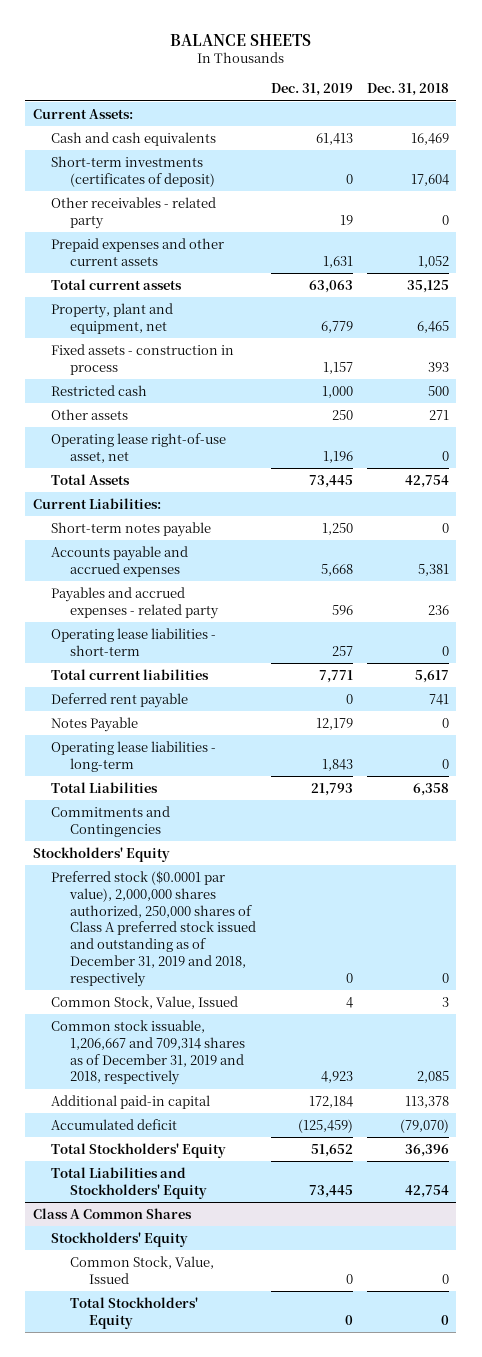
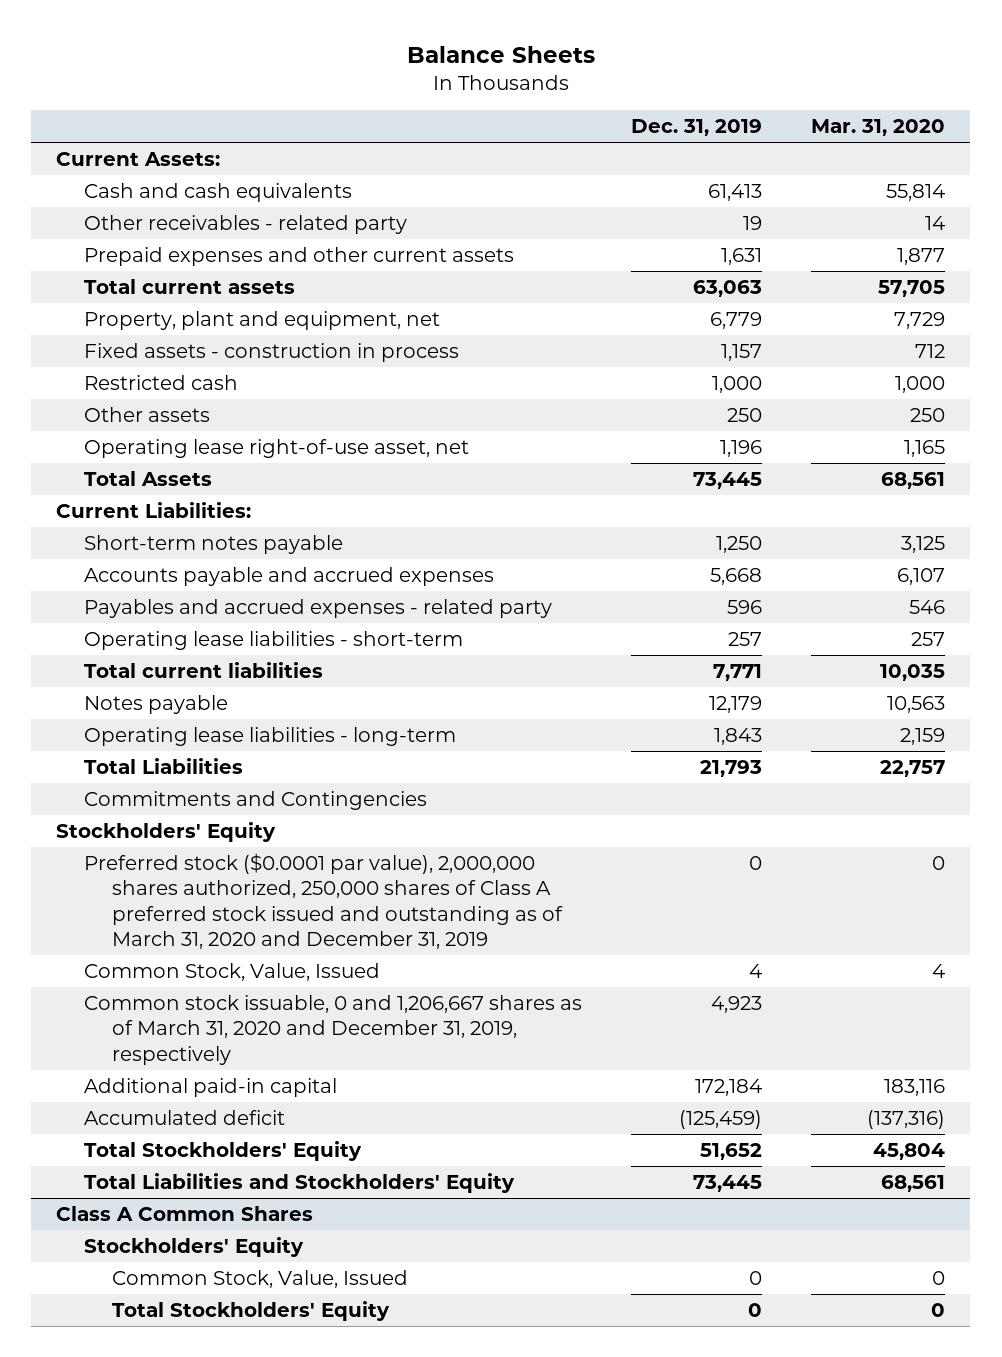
[169,33,311,46] BALANCE SHEETS -> [406,45,595,63] Balance Sheets
[367,83,450,97] Dec. 31, 2018 -> none
none -> [811,119,946,137] Mar. 31, 2020
[51,155,216,187] Short-term investments (certificates of deposit) -> none
[51,692,189,708] Deferred rent payable -> none
[51,716,139,732] Notes Payable -> [84,695,229,715] Notes payable
[51,870,257,988] Preferred stock ($0.0001 par value), 2,000,000 shares authorized, 250,000 shares of Class A preferred stock issued and outstanding as of December 31, 2019 and 2018, respectively -> [84,853,563,950] Preferred stock ($0.0001 par value), 2,000,000 shares authorized, 250,000 shares of Class A preferred stock issued and outstanding as of March 31, 2020 and December 31, 2019
[51,1019,246,1086] Common stock issuable, 1,206,667 and 709,314 shares as of December 31, 2019 and 2018, respectively -> [84,995,583,1065] Common stock issuable, 0 and 1,206,667 shares as of March 31, 2020 and December 31, 2019, respectively

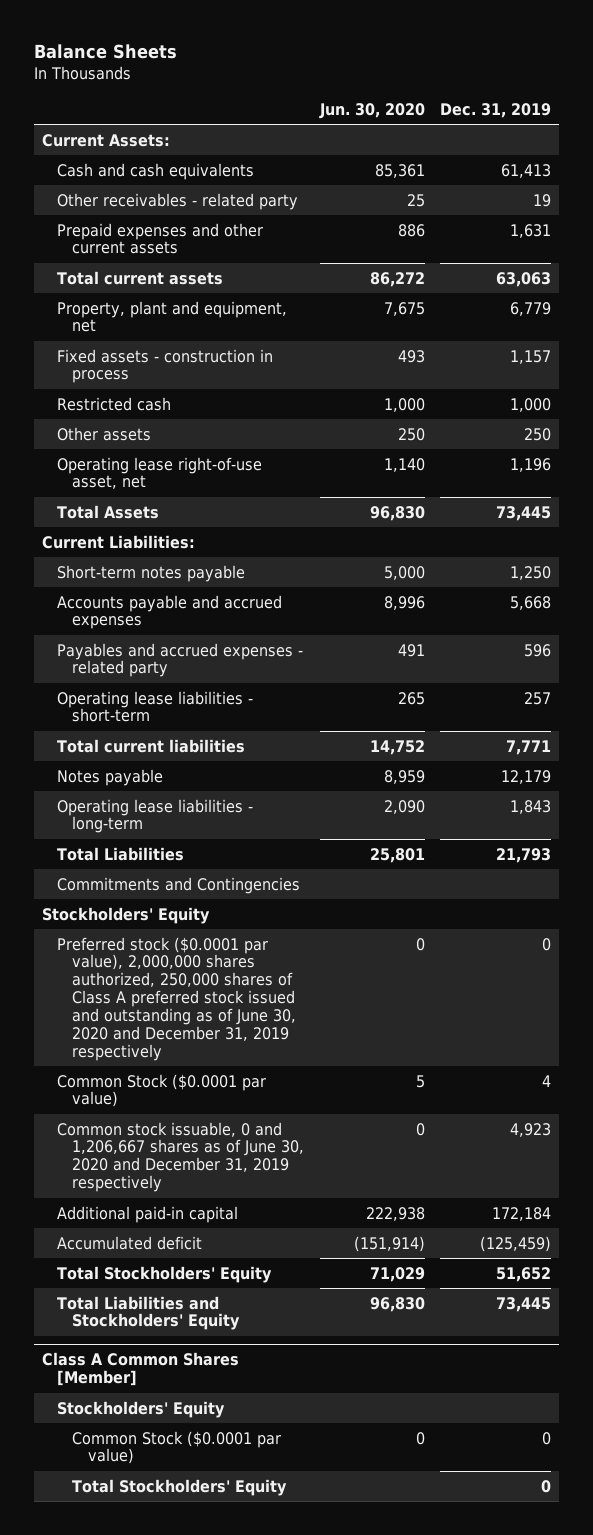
[811,119,946,137] Mar. 31, 2020 -> none
none -> [318,102,425,119] Jun. 30, 2020
[84,853,563,950] Preferred stock ($0.0001 par value), 2,000,000 shares authorized, 250,000 shares of Class A preferred stock issued and outstanding as of March 31, 2020 and December 31, 2019 -> [57,936,297,1062] Preferred stock ($0.0001 par value), 2,000,000 shares authorized, 250,000 shares of Class A preferred stock issued and outstanding as of June 30, 2020 and December 31, 2019 respectively
[84,963,381,982] Common Stock, Value, Issued -> [57,1073,267,1108] Common Stock ($0.0001 par value)
[84,995,583,1065] Common stock issuable, 0 and 1,206,667 shares as of March 31, 2020 and December 31, 2019, respectively -> [57,1121,305,1193] Common stock issuable, 0 and 1,206,667 shares as of June 30, 2020 and December 31, 2019 respectively
[56,1206,314,1222] Class A Common Shares -> [42,1352,240,1387] Class A Common Shares [Member]
[111,1270,408,1289] Common Stock, Value, Issued -> [72,1430,282,1465] Common Stock ($0.0001 par value)

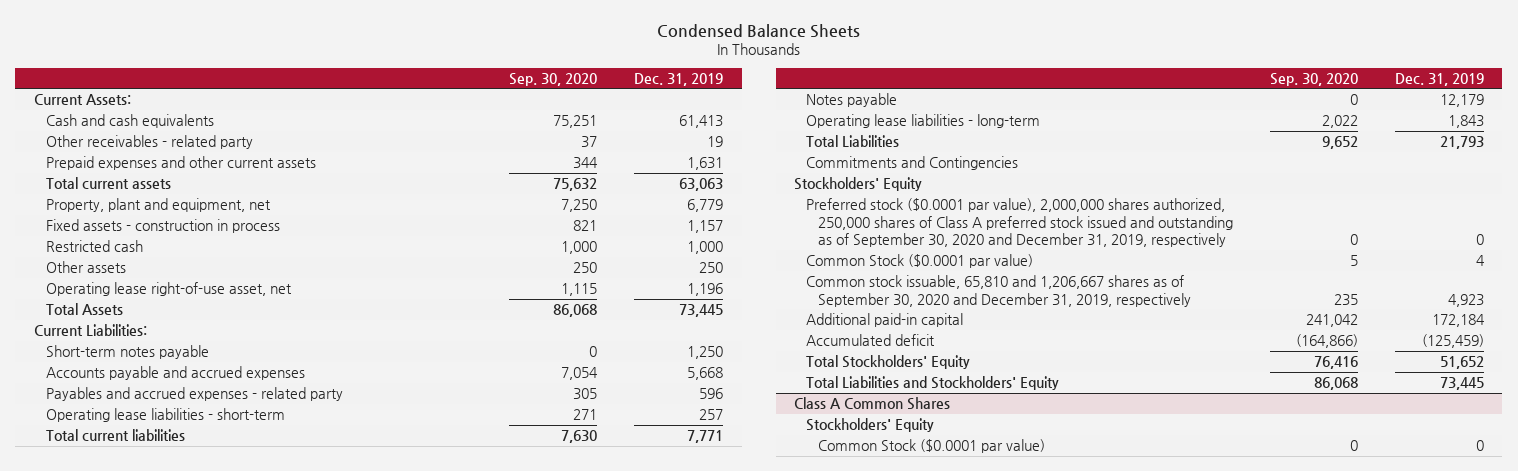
[34,44,178,60] Balance Sheets -> [656,24,860,39] Condensed Balance Sheets
[318,102,425,119] Jun. 30, 2020 -> none
none -> [509,72,598,86] Sep. 30, 2020
[57,936,297,1062] Preferred stock ($0.0001 par value), 2,000,000 shares authorized, 250,000 shares of Class A preferred stock issued and outstanding as of June 30, 2020 and December 31, 2019 respectively -> [805,198,1233,247] Preferred stock ($0.0001 par value), 2,000,000 shares authorized, 250,000 shares of Class A preferred stock issued and outstanding as of September 30, 2020 and December 31, 2019, respectively
[57,1121,305,1193] Common stock issuable, 0 and 1,206,667 shares as of June 30, 2020 and December 31, 2019 respectively -> [805,275,1191,307] Common stock issuable, 65,810 and 1,206,667 shares as of September 30, 2020 and December 31, 2019, respectively
[42,1352,240,1387] Class A Common Shares [Member] -> [794,397,951,411] Class A Common Shares
[72,1478,288,1496] Total Stockholders' Equity -> none

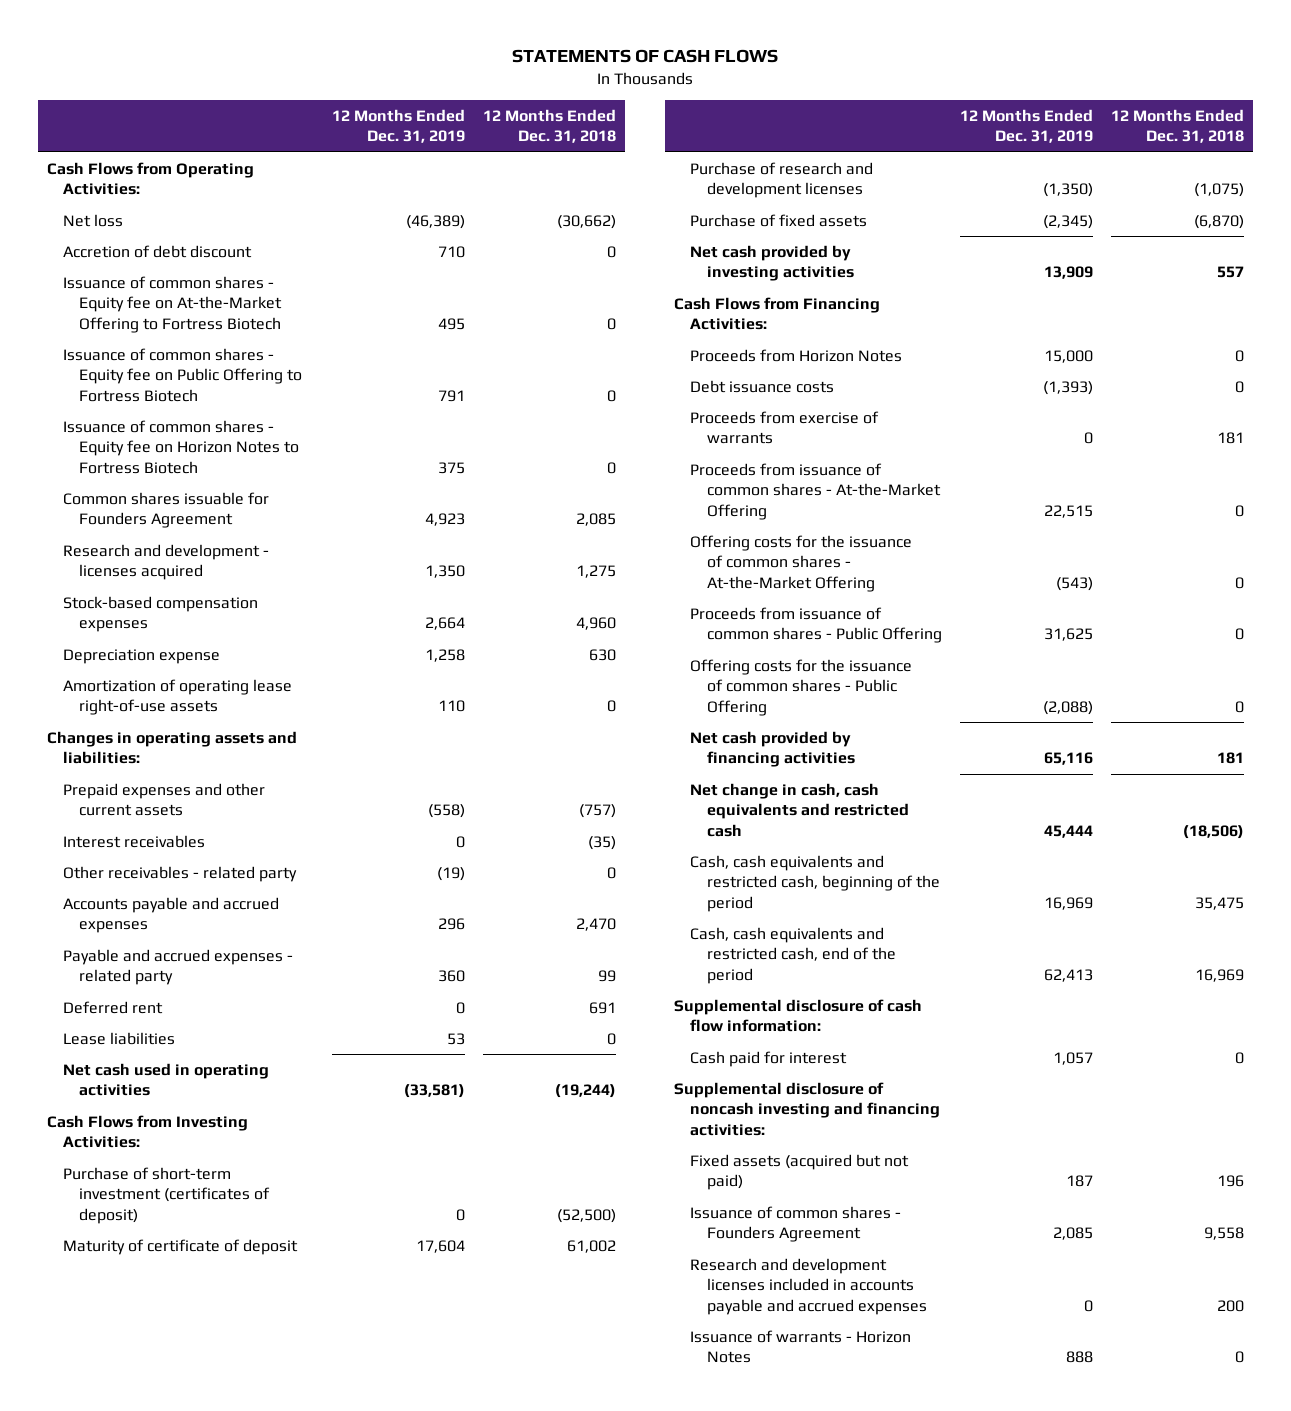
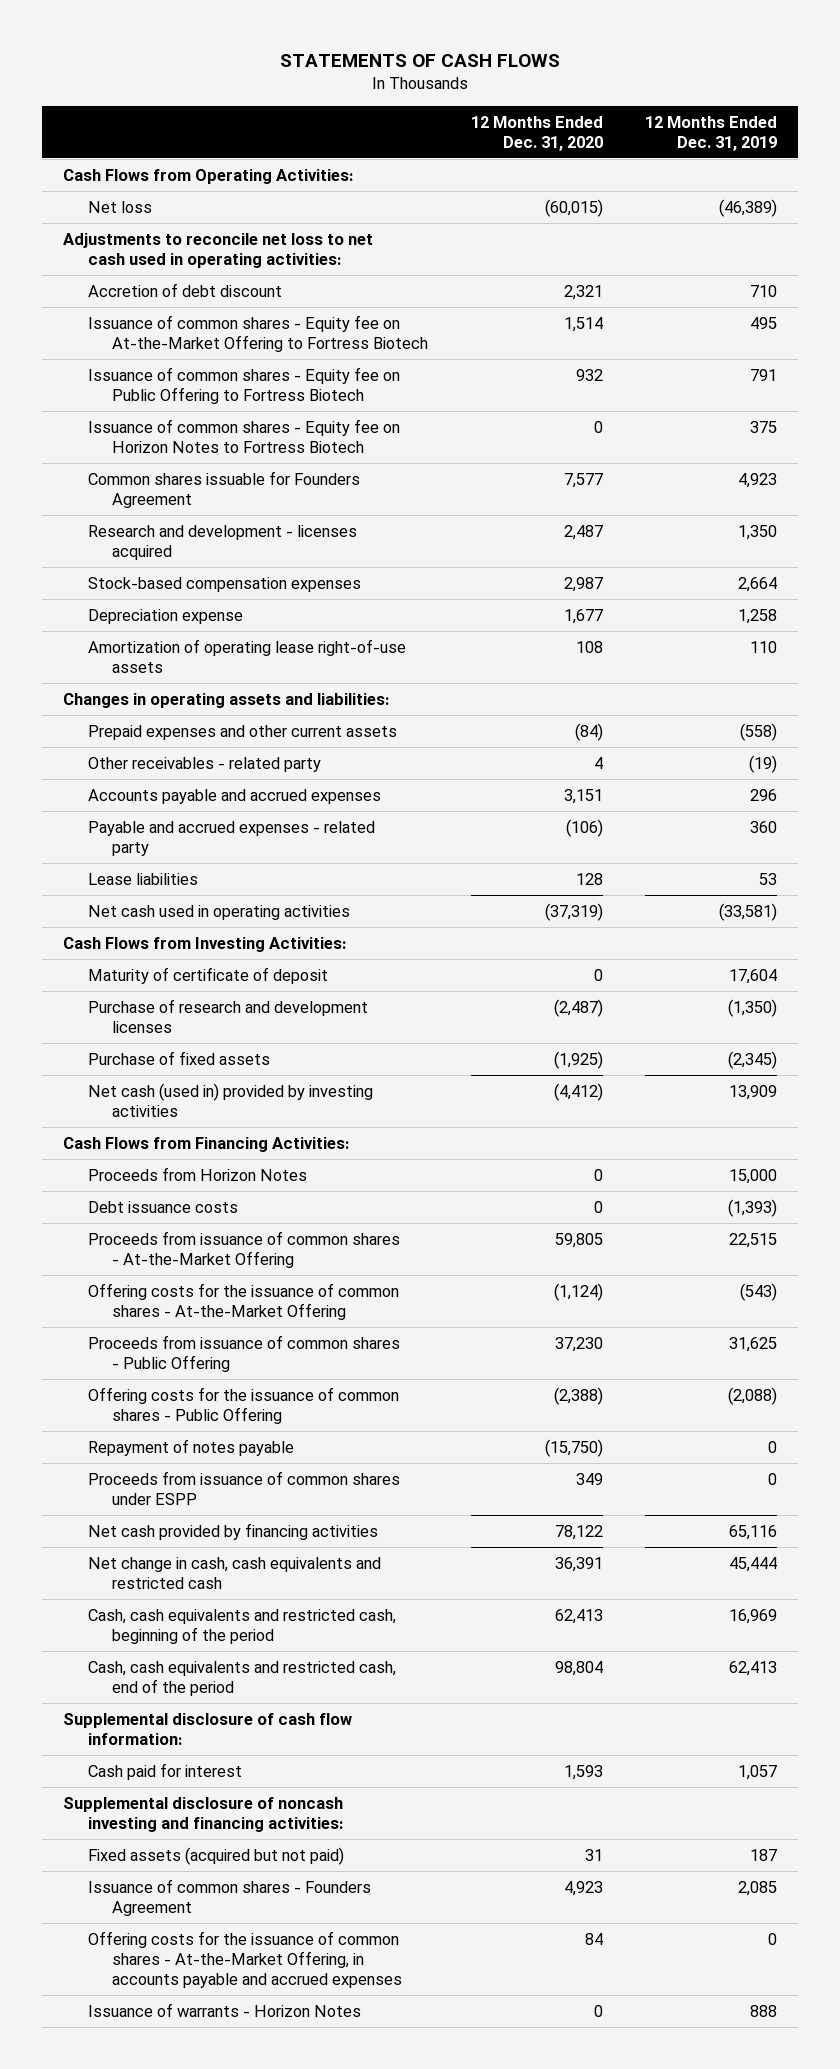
[483,108,617,144] 12 Months Ended Dec. 31, 2018 -> none
none -> [470,115,603,151] 12 Months Ended Dec. 31, 2020
none -> [62,232,373,268] Adjustments to reconcile net loss to net cash used in operating activities:
[62,834,205,848] Interest receivables -> none
[62,1000,163,1014] Deferred rent -> none
[62,1166,270,1224] Purchase of short-term investment (certificates of deposit) -> none
[690,244,854,282] Net cash provided by investing activities -> [87,1082,373,1117] Net cash (used in) provided by investing activities
[690,410,880,445] Proceeds from exercise of warrants -> none
none -> [87,1438,294,1456] Repayment of notes payable
none -> [87,1470,400,1505] Proceeds from issuance of common shares under ESPP
[690,1257,927,1315] Research and development licenses included in accounts payable and accrued expenses -> none
none -> [87,1930,403,1988] Offering costs for the issuance of common shares - At-the-Market Offering, in accounts payable and accrued expenses

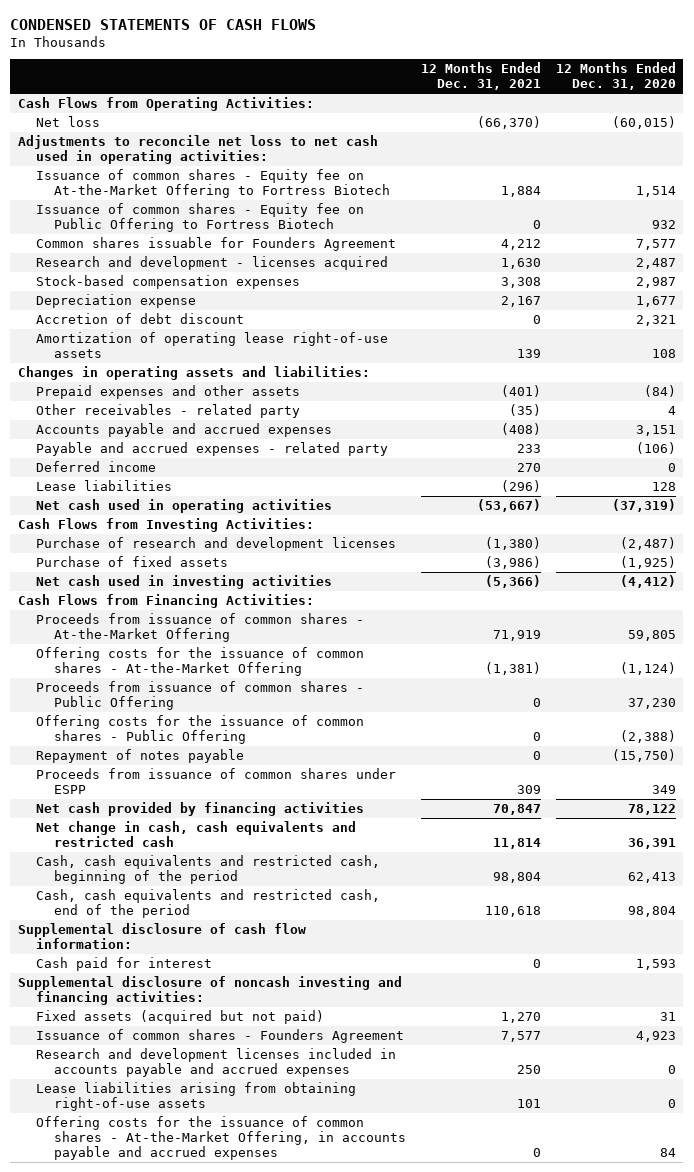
[279,54,560,68] STATEMENTS OF CASH FLOWS -> [10,18,317,30] CONDENSED STATEMENTS OF CASH FLOWS
[645,115,778,151] 12 Months Ended Dec. 31, 2019 -> none
none -> [421,62,542,91] 12 Months Ended Dec. 31, 2021
[87,418,400,453] Issuance of common shares - Equity fee on Horizon Notes to Fortress Biotech -> none
[87,282,282,297] Accretion of debt discount -> [35,312,244,324] Accretion of debt discount
[87,724,397,740] Prepaid expenses and other current assets -> [35,384,300,399] Prepaid expenses and other assets
none -> [35,460,156,472] Deferred income
[87,966,328,984] Maturity of certificate of deposit -> none
[87,1082,373,1117] Net cash (used in) provided by investing activities -> [35,574,332,589] Net cash used in investing activities
[87,1166,307,1181] Proceeds from Horizon Notes -> none
[87,1200,238,1213] Debt issuance costs -> none
none -> [35,1047,396,1078] Research and development licenses included in accounts payable and accrued expenses
none -> [35,1081,356,1112] Lease liabilities arising from obtaining right-of-use assets
[87,2002,361,2017] Issuance of warrants - Horizon Notes -> none

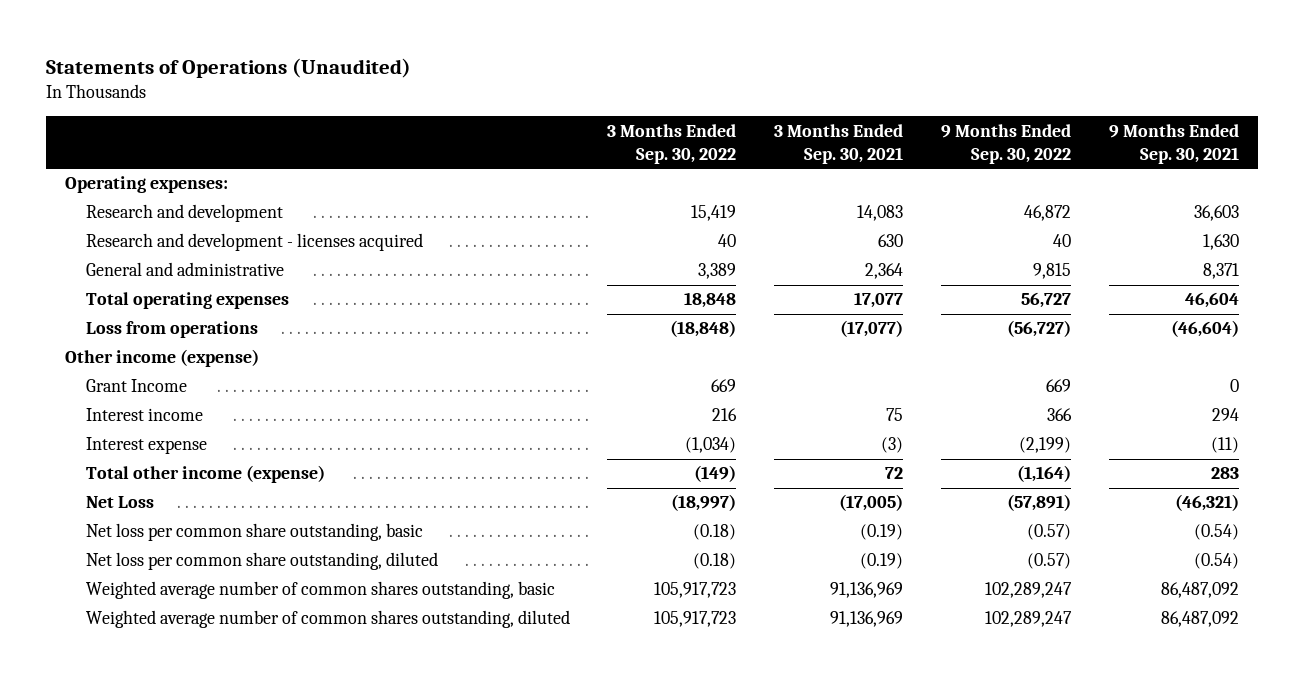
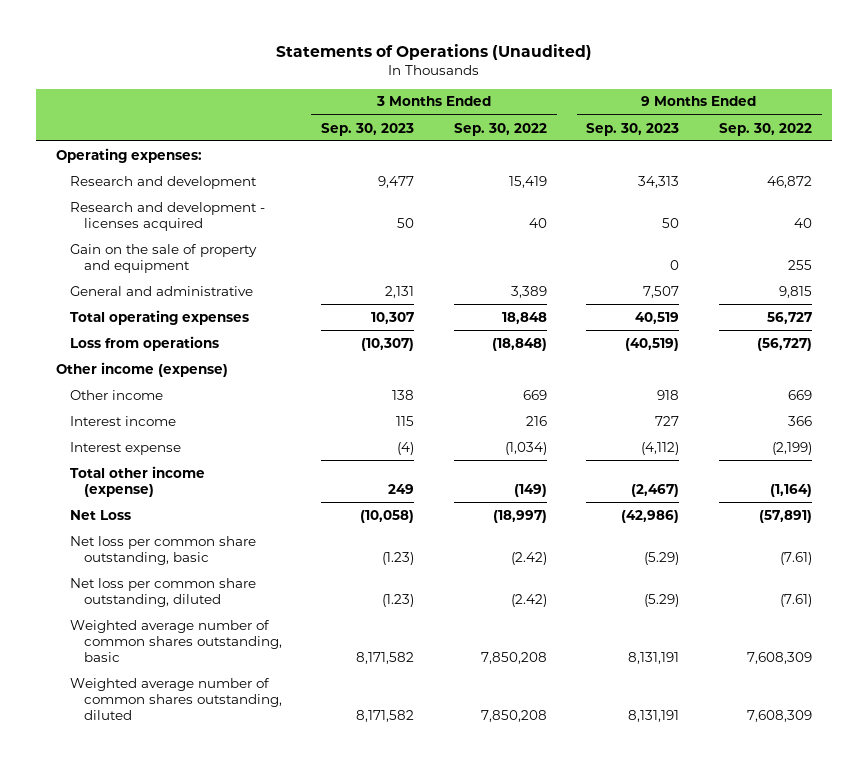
[774,123,904,165] 3 Months Ended Sep. 30, 2021 -> none
[1108,123,1239,165] 9 Months Ended Sep. 30, 2021 -> none
none -> [321,122,415,136] Sep. 30, 2023
none -> [586,122,680,136] Sep. 30, 2023
none -> [69,243,257,273] Gain on the sale of property and equipment
[85,379,187,393] Grant Income -> [69,389,163,400] Other income
[693,524,737,541] (0.18) -> [510,551,547,565] (2.42)
[1027,524,1072,541] (0.57) -> [780,551,813,565] (7.61)
[693,553,737,570] (0.18) -> [510,593,547,607] (2.42)
[1027,553,1072,570] (0.57) -> [780,593,813,607] (7.61)
[654,582,737,599] 105,917,723 -> [480,651,547,664] 7,850,208
[985,582,1073,599] 102,289,247 -> [747,651,813,664] 7,608,309
[654,611,737,628] 105,917,723 -> [480,709,547,722] 7,850,208
[985,611,1073,628] 102,289,247 -> [747,709,813,722] 7,608,309

